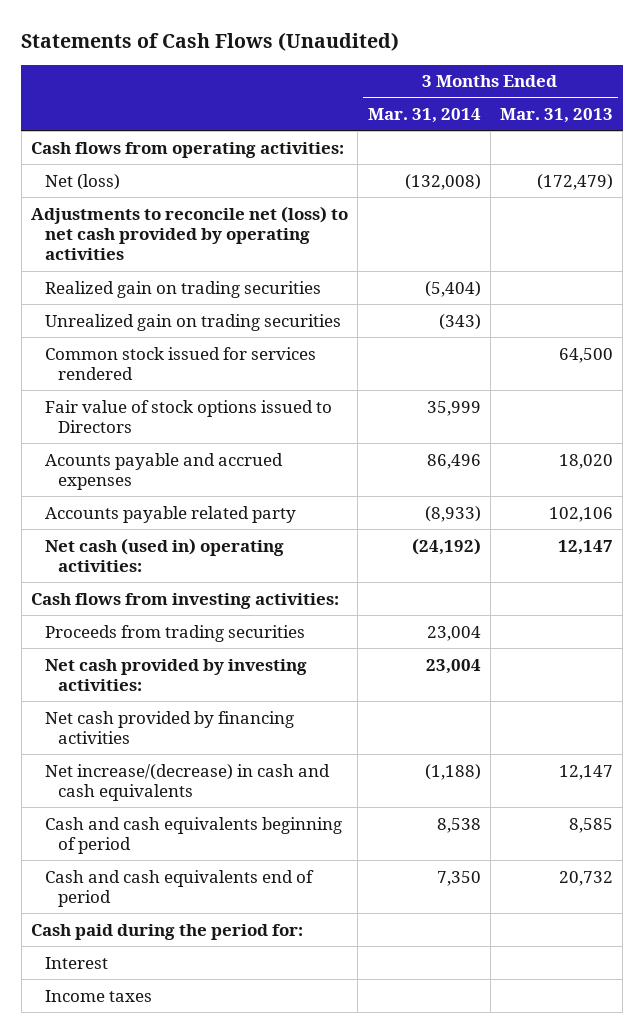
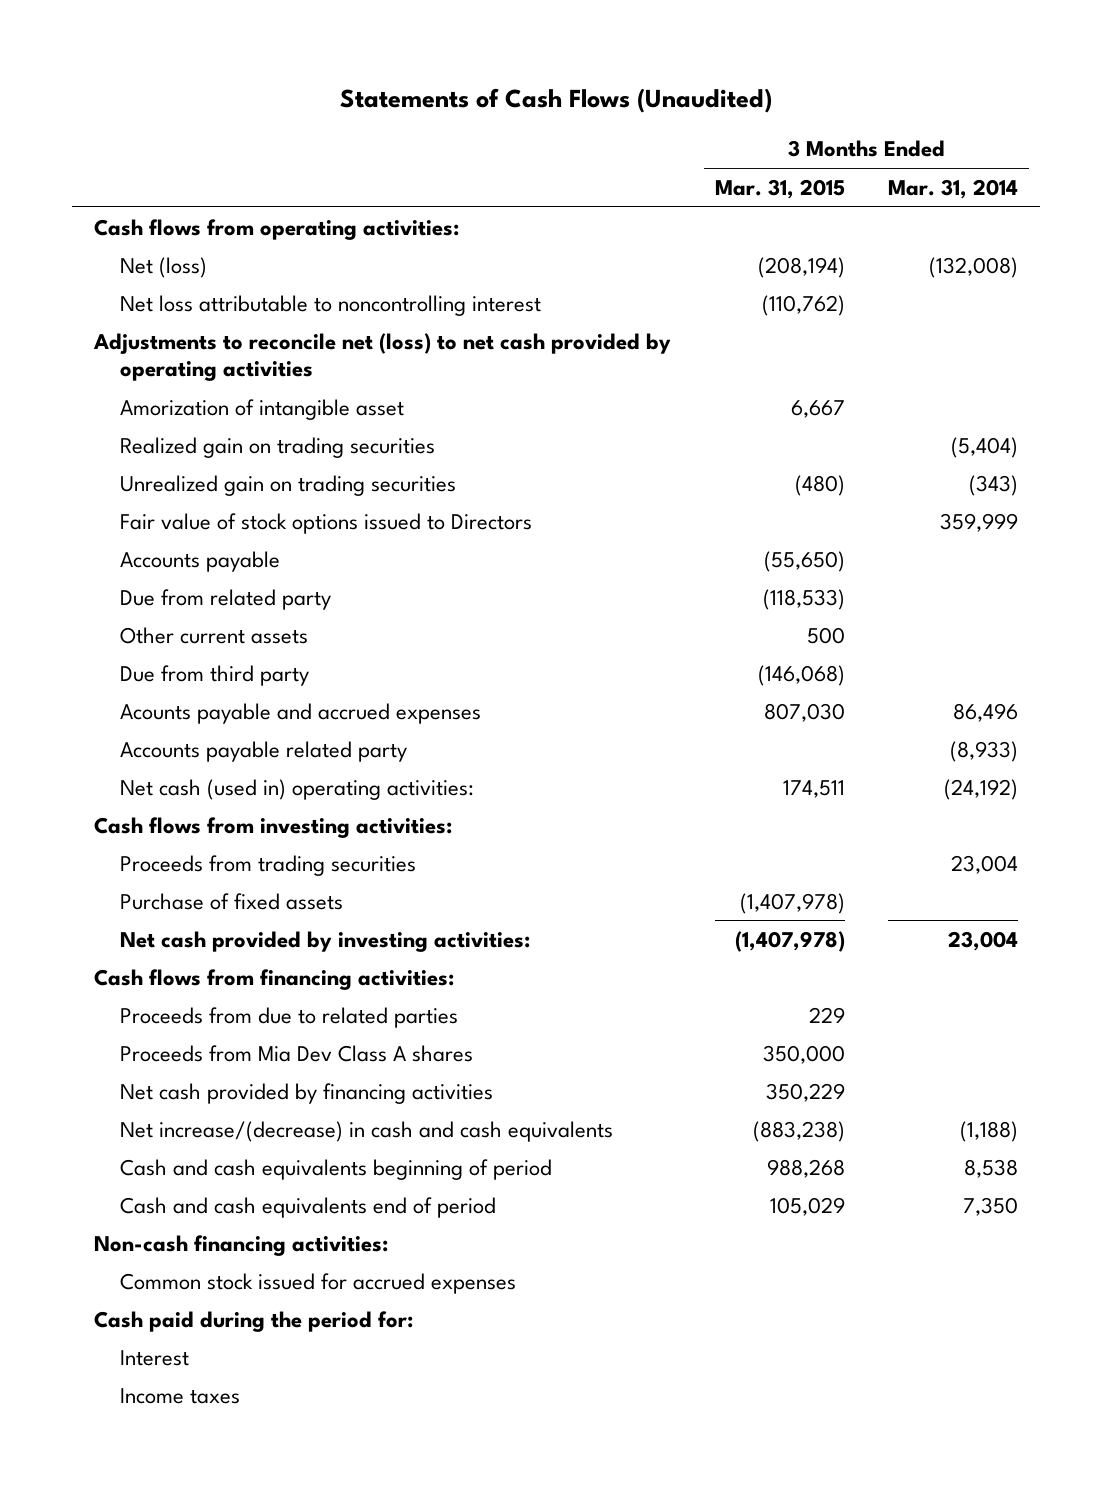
[500,108,614,124] Mar. 31, 2013 -> none
none -> [714,178,845,199] Mar. 31, 2015
none -> [119,294,541,316] Net loss attributable to noncontrolling interest
none -> [119,398,404,420] Amorization of intangible asset
[44,346,316,380] Common stock issued for services rendered -> none
[426,400,481,416] 35,999 -> [940,512,1019,532] 359,999
none -> [119,550,280,572] Accounts payable
none -> [119,588,331,610] Due from related party
none -> [119,626,308,644] Other current assets
none -> [119,664,309,686] Due from third party
none -> [119,892,343,910] Purchase of fixed assets
none -> [93,968,454,990] Cash flows from financing activities:
none -> [119,1006,458,1028] Proceeds from due to related parties
none -> [119,1044,473,1062] Proceeds from Mia Dev Class A shares
none -> [93,1234,388,1256] Non-cash financing activities:
none -> [119,1272,516,1294] Common stock issued for accrued expenses

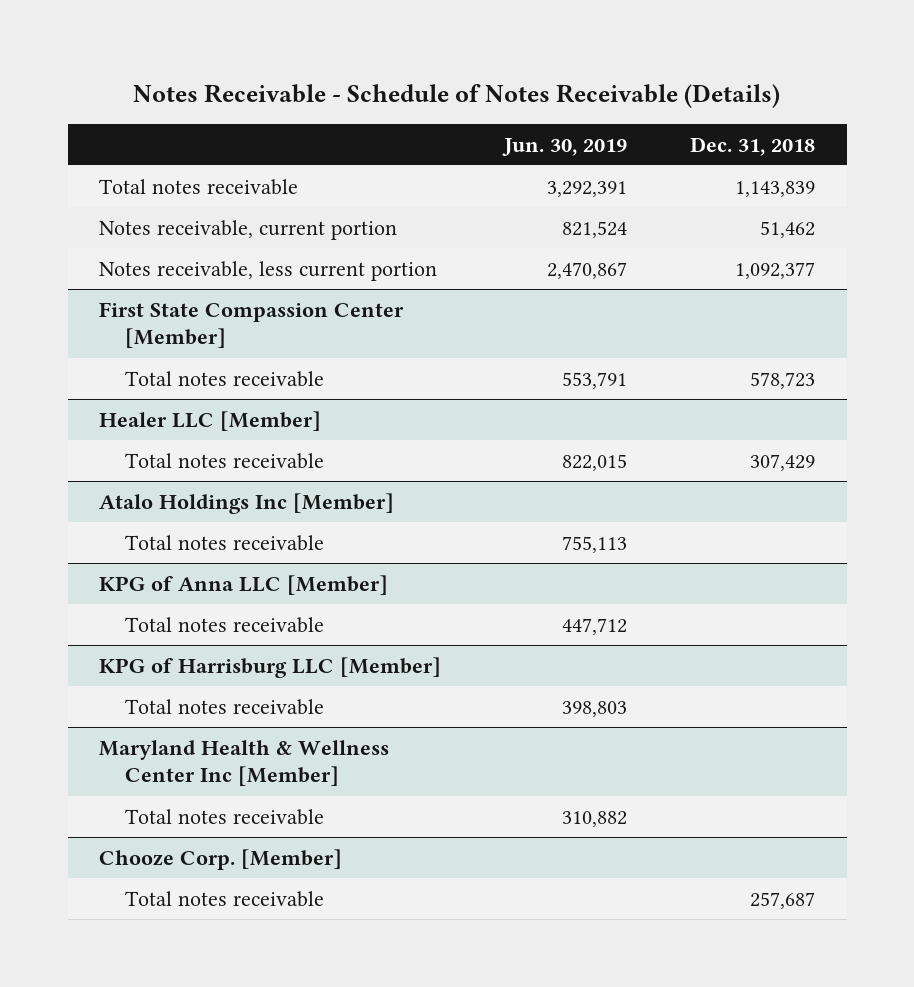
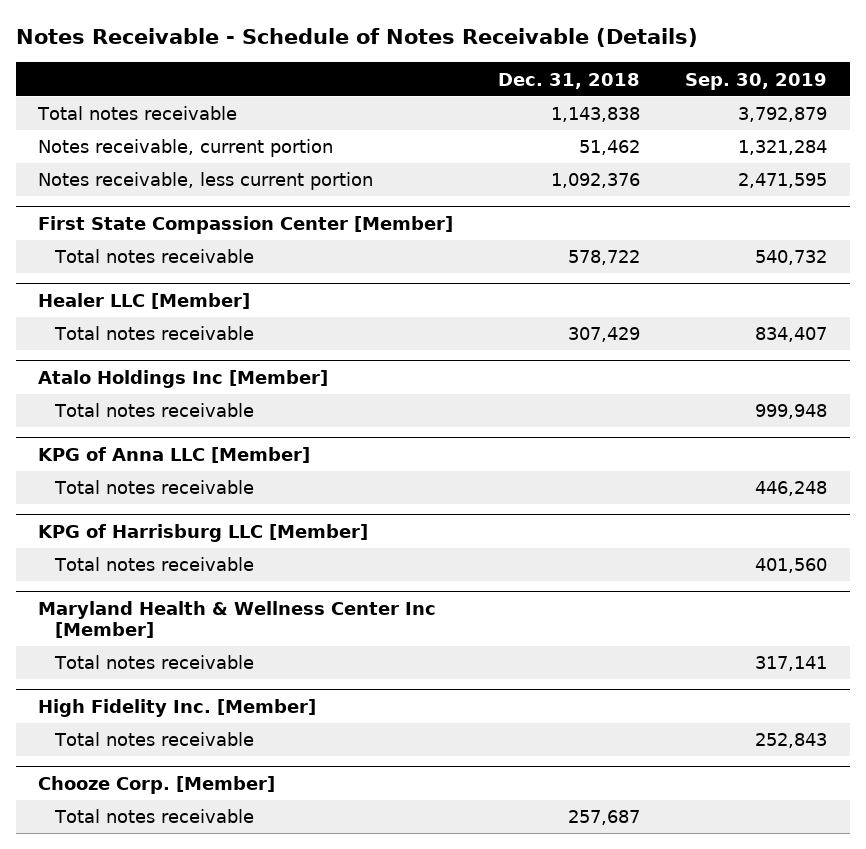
[502,137,628,156] Jun. 30, 2019 -> none
none -> [685,72,828,90] Sep. 30, 2019
[735,180,816,197] 1,143,839 -> [551,107,641,123] 1,143,838
[735,261,816,279] 1,092,377 -> [551,173,641,189] 1,092,376
[750,371,816,389] 578,723 -> [568,250,641,266] 578,722
none -> [38,698,317,717] High Fidelity Inc. [Member]
none -> [54,732,255,747] Total notes receivable

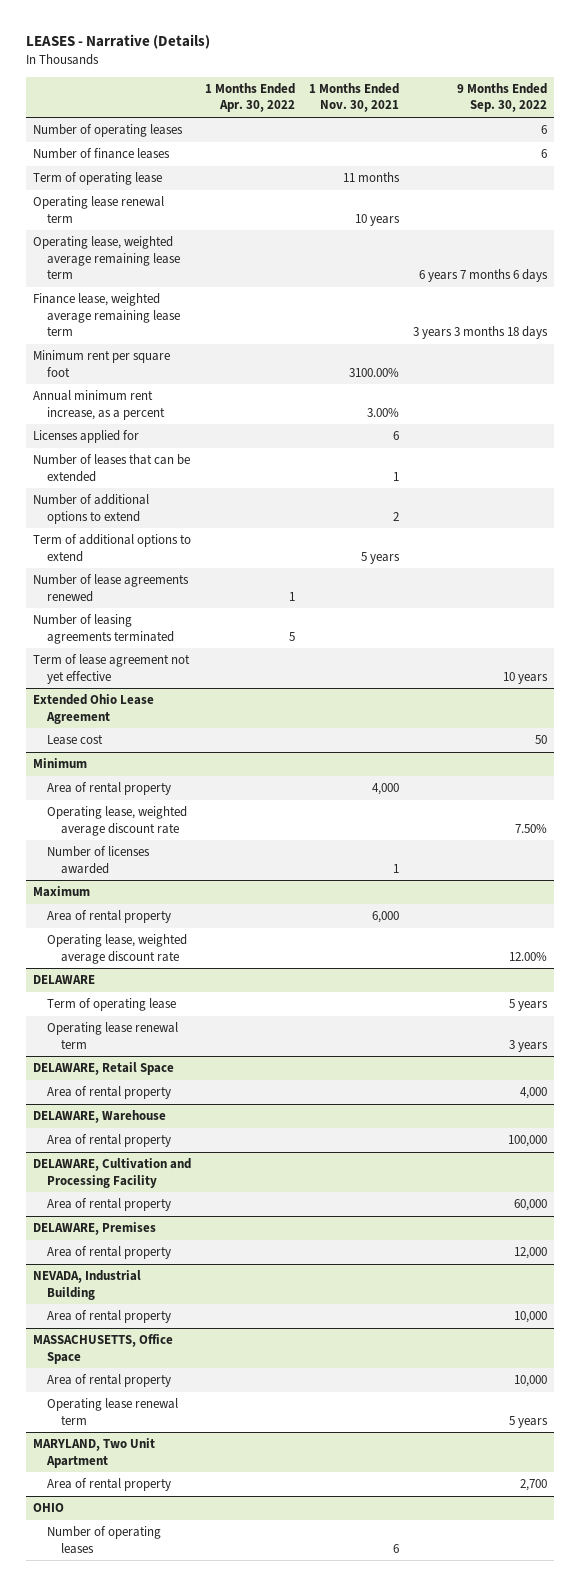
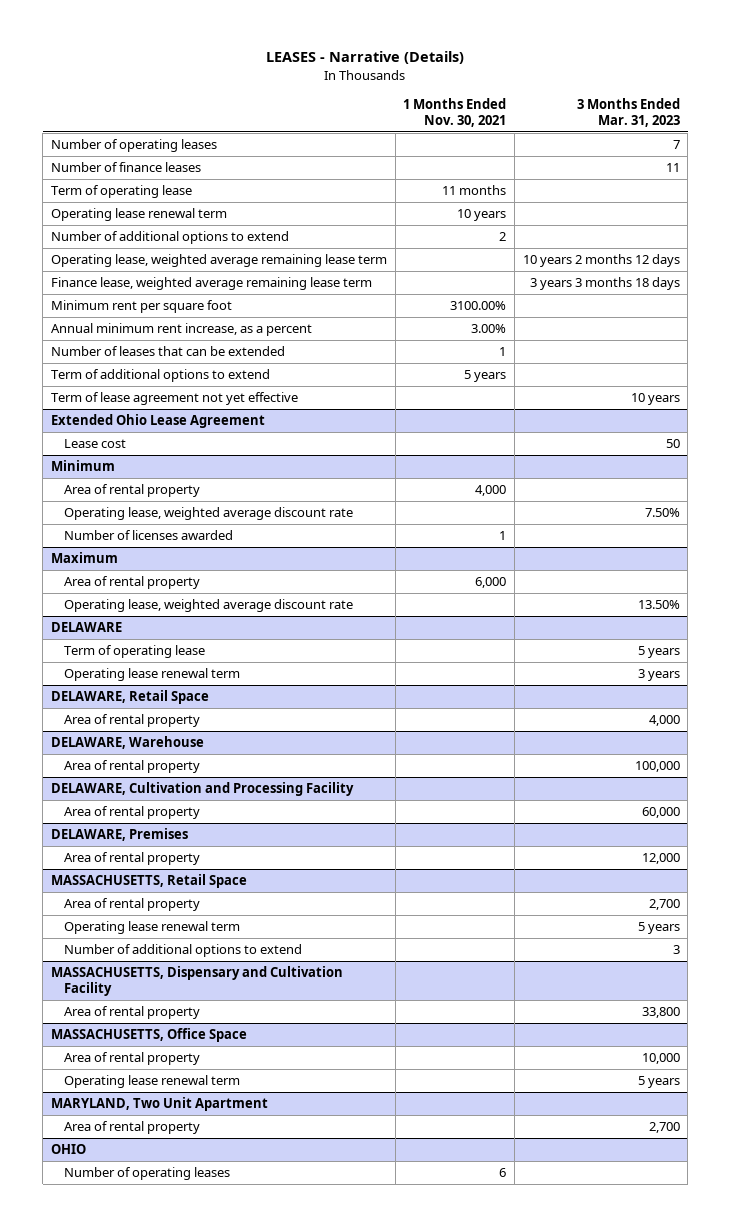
[205,82,296,113] 1 Months Ended Apr. 30, 2022 -> none
[456,82,547,113] 9 Months Ended Sep. 30, 2022 -> none
none -> [576,97,680,127] 3 Months Ended Mar. 31, 2023
[33,494,150,524] Number of additional options to extend -> [50,231,289,245] Number of additional options to extend
[33,430,140,444] Licenses applied for -> none
[33,574,190,602] Number of lease agreements renewed -> none
[33,614,175,644] Number of leasing agreements terminated -> none
[33,1270,142,1300] NEVADA, Industrial Building -> none
[47,1310,172,1324] Area of rental property -> none
none -> [50,874,247,889] MASSACHUSETTS, Retail Space
none -> [63,898,200,912] Area of rental property
none -> [63,921,240,935] Operating lease renewal term
none -> [63,944,302,958] Number of additional options to extend
none -> [50,966,343,997] MASSACHUSETTS, Dispensary and Cultivation Facility
none -> [63,1006,200,1020] Area of rental property

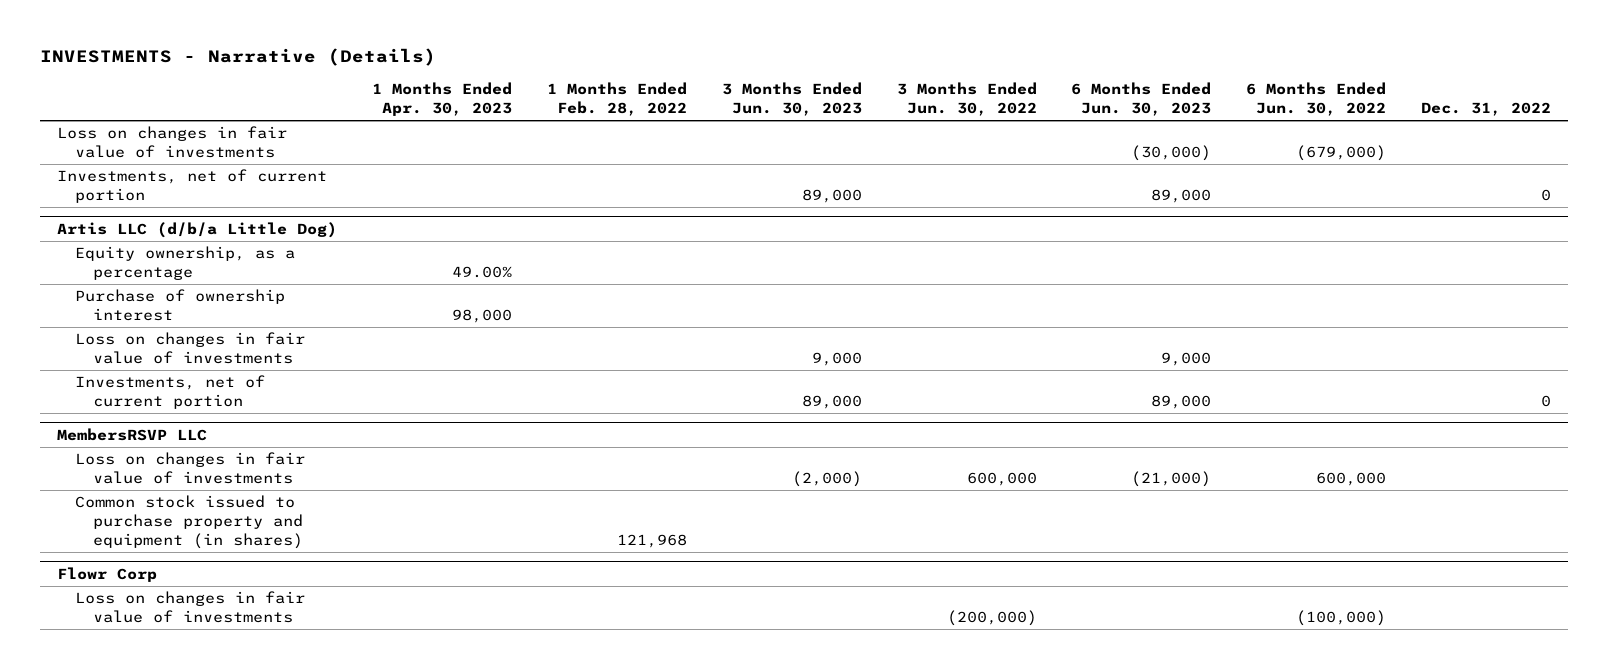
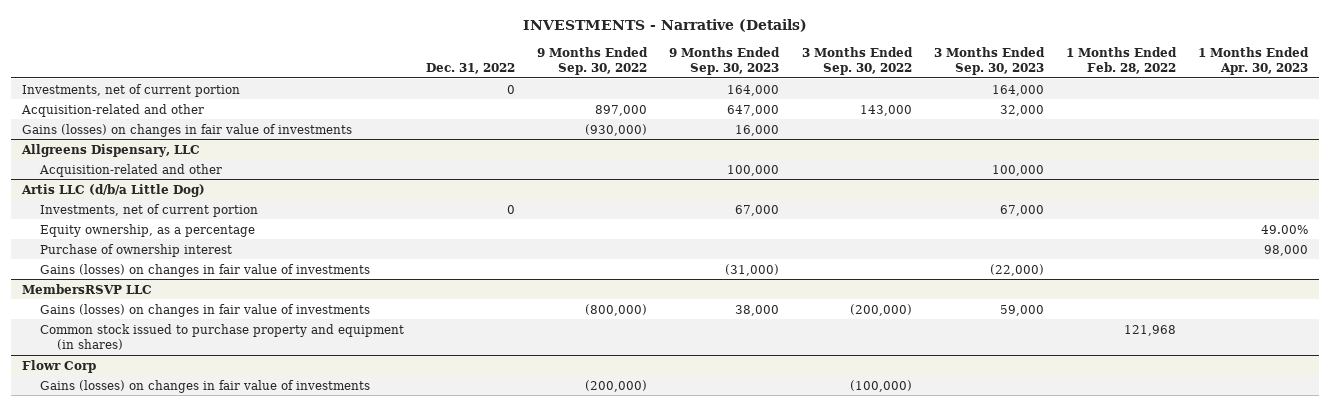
[721,82,862,116] 3 Months Ended Jun. 30, 2023 -> none
[896,82,1037,116] 3 Months Ended Jun. 30, 2022 -> none
[1071,82,1212,116] 6 Months Ended Jun. 30, 2023 -> none
[1246,82,1387,116] 6 Months Ended Jun. 30, 2022 -> none
none -> [537,46,649,76] 9 Months Ended Sep. 30, 2022
none -> [669,46,781,76] 9 Months Ended Sep. 30, 2023
none -> [801,46,913,76] 3 Months Ended Sep. 30, 2022
none -> [933,46,1045,76] 3 Months Ended Sep. 30, 2023
[57,126,288,159] Loss on changes in fair value of investments -> none
none -> [21,103,205,117] Acquisition-related and other
none -> [22,123,353,137] Gains (losses) on changes in fair value of investments
none -> [21,143,201,157] Allgreens Dispensary, LLC
none -> [38,163,222,177] Acquisition-related and other
[75,375,266,410] Investments, net of current portion -> [39,203,258,217] Investments, net of current portion
[75,332,306,365] Loss on changes in fair value of investments -> [39,263,370,277] Gains (losses) on changes in fair value of investments
[75,452,306,485] Loss on changes in fair value of investments -> [39,303,370,317] Gains (losses) on changes in fair value of investments
[75,591,306,624] Loss on changes in fair value of investments -> [39,379,370,393] Gains (losses) on changes in fair value of investments

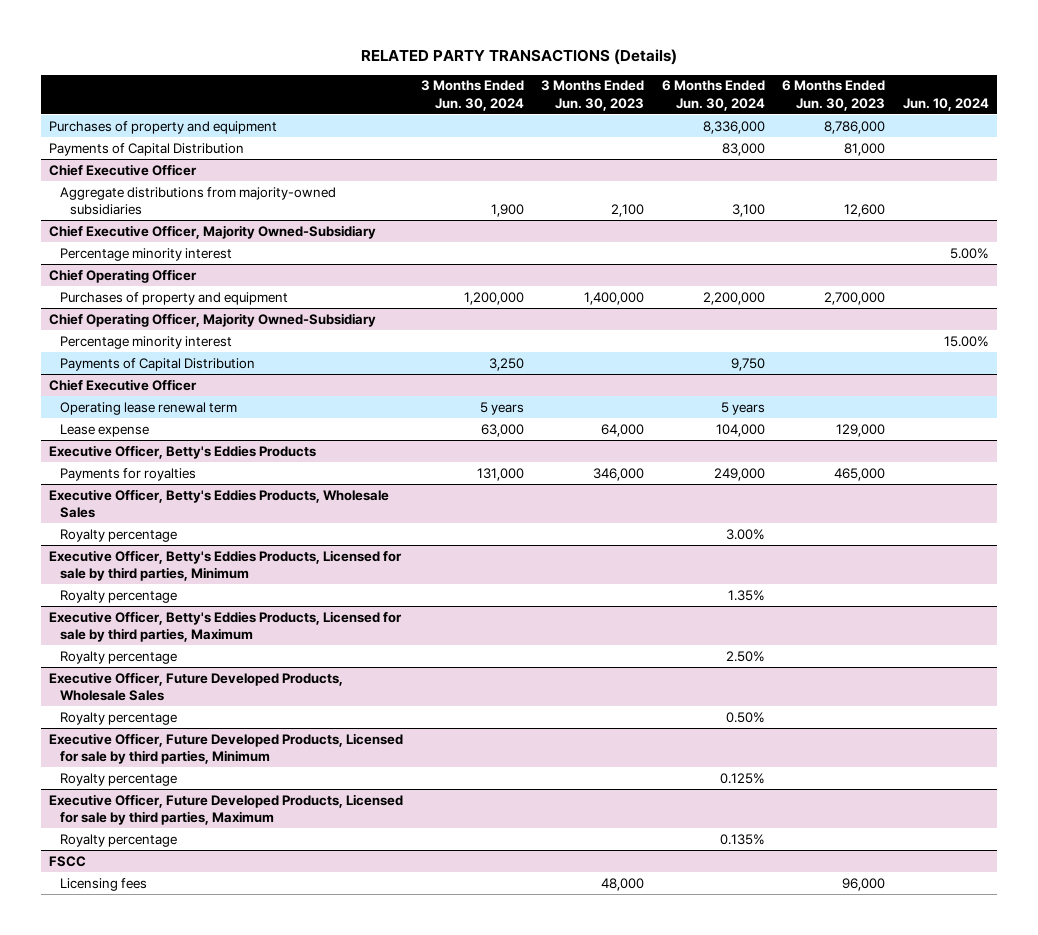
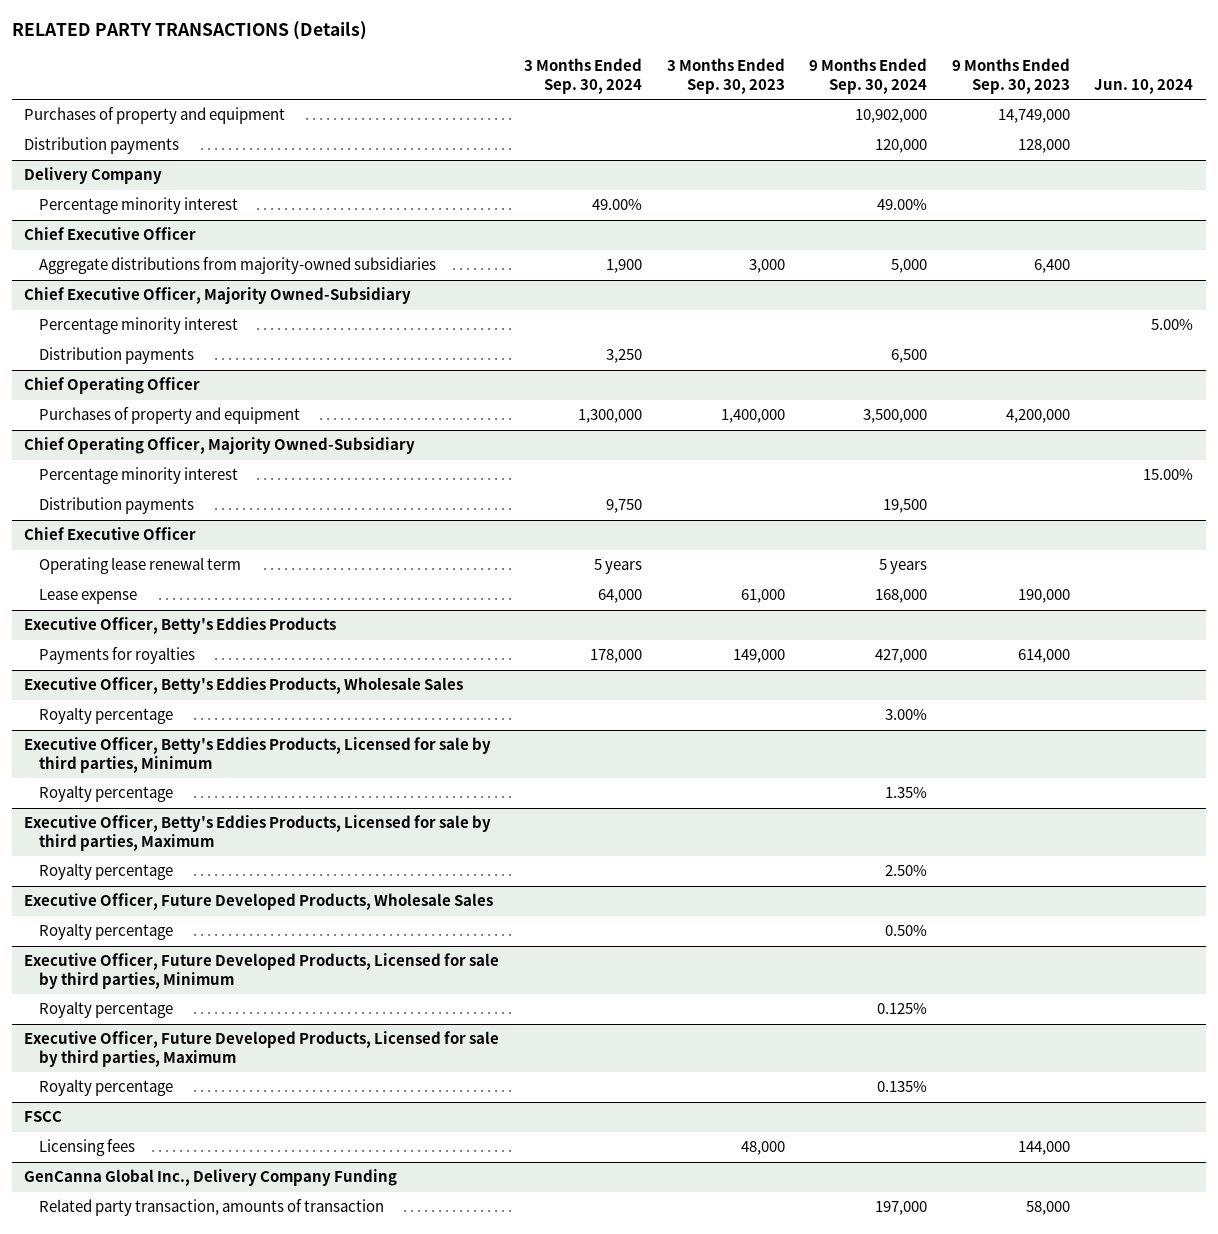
[420,80,524,111] 3 Months Ended Jun. 30, 2024 -> none
[541,80,645,111] 3 Months Ended Jun. 30, 2023 -> none
[661,80,765,111] 6 Months Ended Jun. 30, 2024 -> none
[782,80,886,111] 6 Months Ended Jun. 30, 2023 -> none
none -> [524,57,643,94] 3 Months Ended Sep. 30, 2024
none -> [666,57,785,94] 3 Months Ended Sep. 30, 2023
none -> [809,57,928,94] 9 Months Ended Sep. 30, 2024
none -> [951,57,1070,94] 9 Months Ended Sep. 30, 2023
[49,142,245,156] Payments of Capital Distribution -> [24,137,180,155] Distribution payments
none -> [24,167,163,185] Delivery Company
none -> [38,197,238,215] Percentage minority interest
none -> [38,347,194,365] Distribution payments
[59,357,255,371] Payments of Capital Distribution -> [38,497,194,515] Distribution payments
none -> [24,1169,398,1187] GenCanna Global Inc., Delivery Company Funding
none -> [38,1199,384,1217] Related party transaction, amounts of transaction

